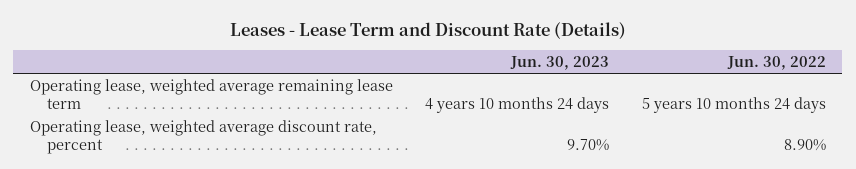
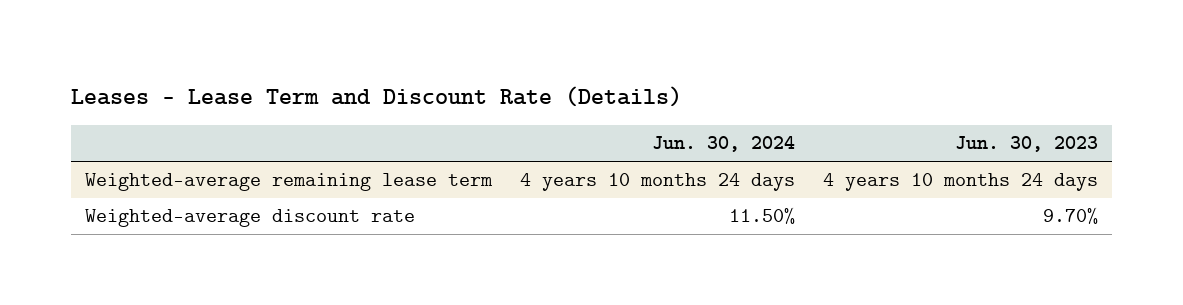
[727,56,827,71] Jun. 30, 2022 -> none
none -> [651,136,795,153] Jun. 30, 2024
[29,78,393,109] Operating lease, weighted average remaining lease term -> [85,173,494,192] Weighted-average remaining lease term
[29,119,377,154] Operating lease, weighted average discount rate, percent -> [85,209,416,228] Weighted-average discount rate

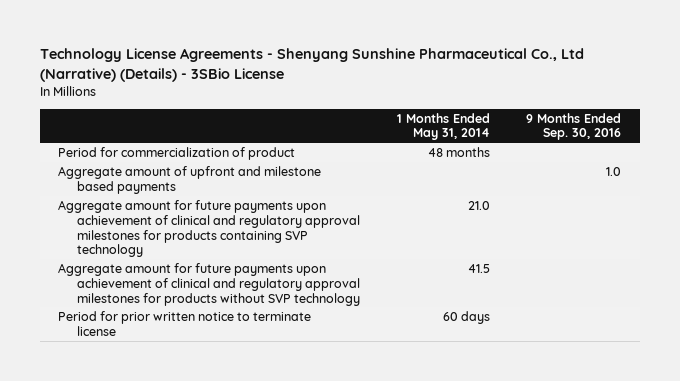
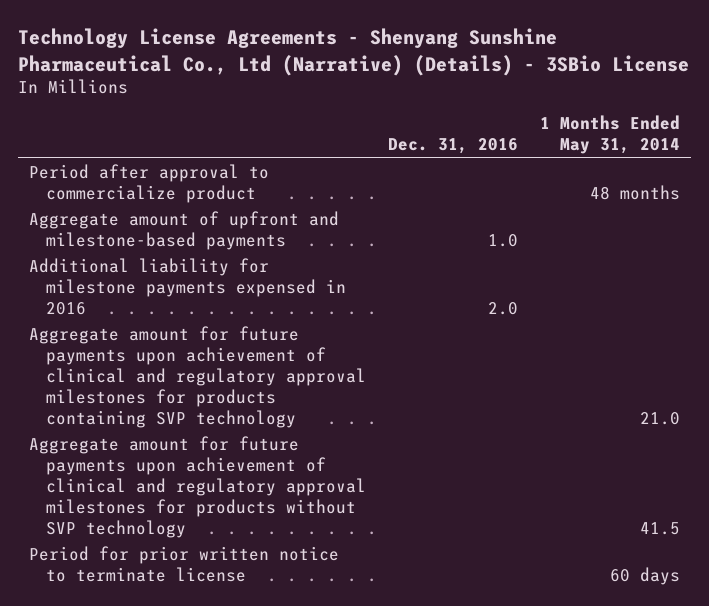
[526,112,622,141] 9 Months Ended Sep. 30, 2016 -> none
none -> [387,138,518,155] Dec. 31, 2016
[58,146,296,160] Period for commercialization of product -> [29,164,270,204] Period after approval to commercialize product
[58,165,322,194] Aggregate amount of upfront and milestone based payments -> [29,211,340,251] Aggregate amount of upfront and milestone-based payments
none -> [29,258,346,315] Additional liability for milestone payments expensed in 2016

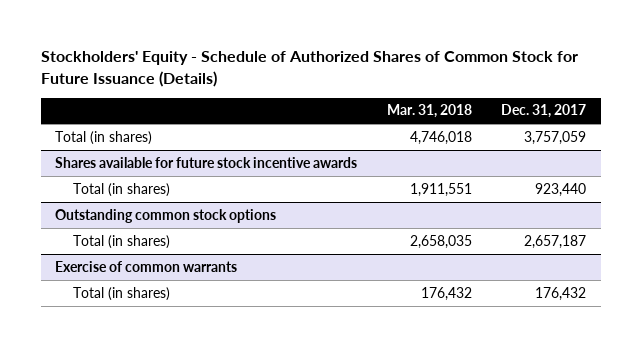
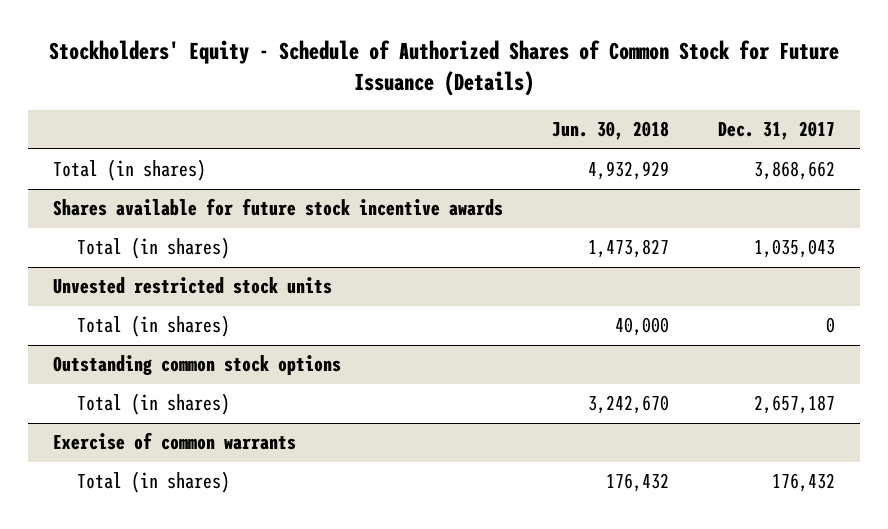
[386,104,472,119] Mar. 31, 2018 -> none
none -> [551,121,669,141] Jun. 30, 2018
[523,130,586,145] 3,757,059 -> [754,161,836,181] 3,868,662
[534,182,586,197] 923,440 -> [754,239,836,259] 1,035,043
none -> [52,277,332,295] Unvested restricted stock units
none -> [76,315,230,338] Total (in shares)

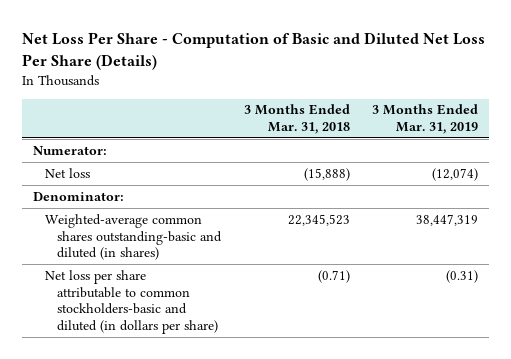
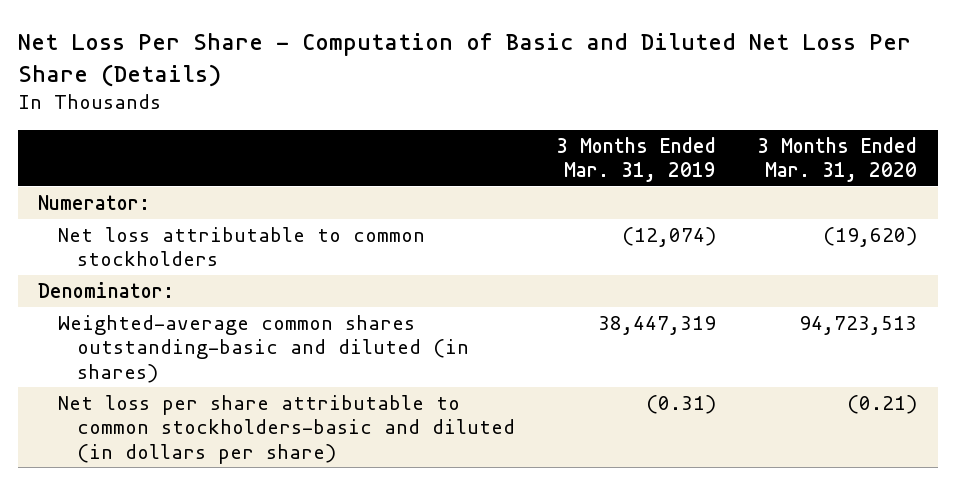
[243,104,350,135] 3 Months Ended Mar. 31, 2018 -> none
none -> [757,136,918,183] 3 Months Ended Mar. 31, 2020
[45,167,91,178] Net loss -> [57,226,425,267] Net loss attributable to common stockholders

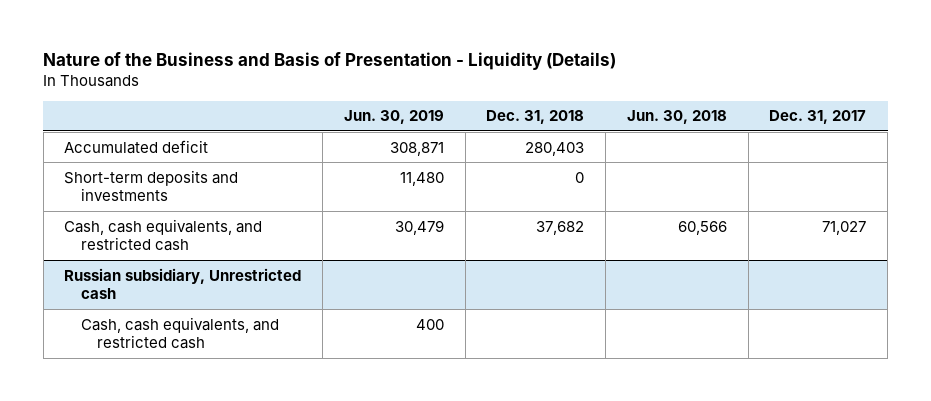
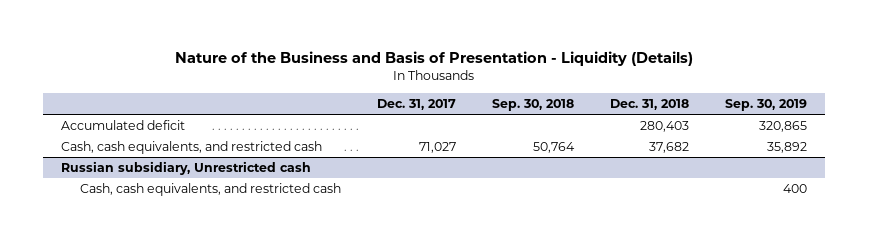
[343,110,444,125] Jun. 30, 2019 -> none
[626,110,727,125] Jun. 30, 2018 -> none
none -> [492,99,575,112] Sep. 30, 2018
none -> [725,99,808,112] Sep. 30, 2019
[64,169,239,202] Short-term deposits and investments -> none

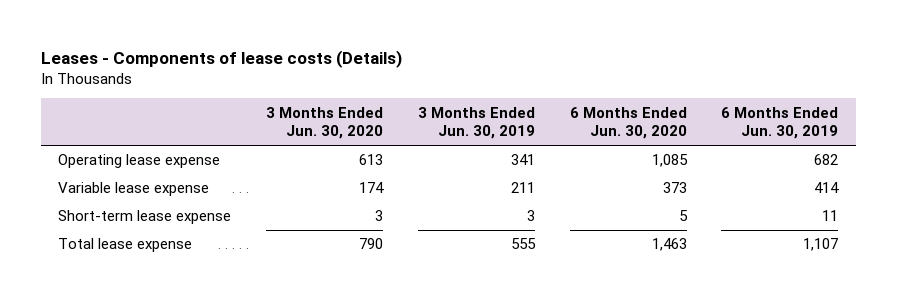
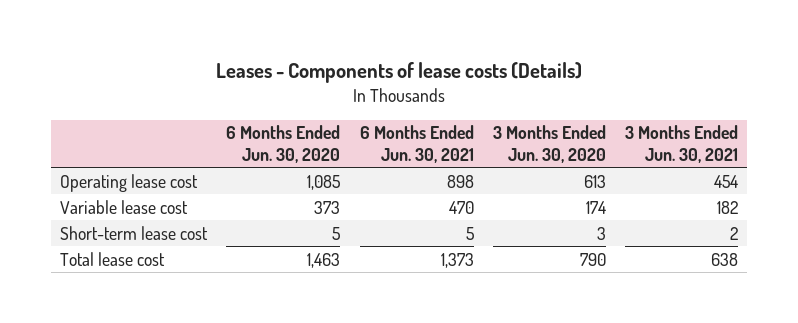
[417,106,535,140] 3 Months Ended Jun. 30, 2019 -> none
[721,106,839,140] 6 Months Ended Jun. 30, 2019 -> none
none -> [359,125,474,163] 6 Months Ended Jun. 30, 2021
none -> [624,125,738,163] 3 Months Ended Jun. 30, 2021
[58,154,221,169] Operating lease expense -> [60,173,199,192] Operating lease cost
[58,182,210,197] Variable lease expense -> [60,199,189,214] Variable lease cost
[58,210,232,225] Short-term lease expense -> [60,225,209,240] Short-term lease cost
[58,238,193,253] Total lease expense -> [60,251,166,266] Total lease cost

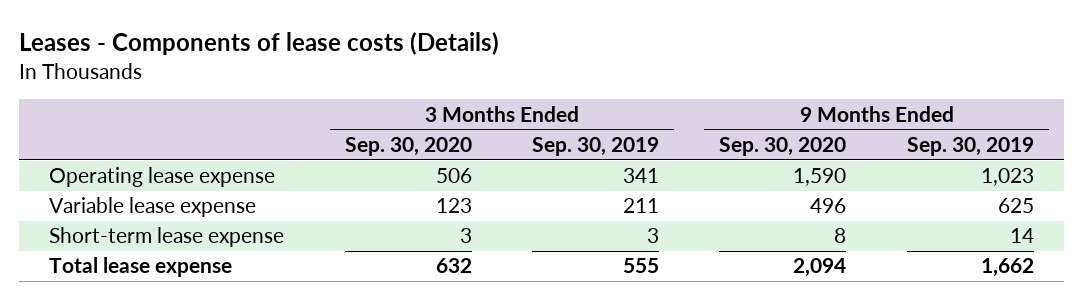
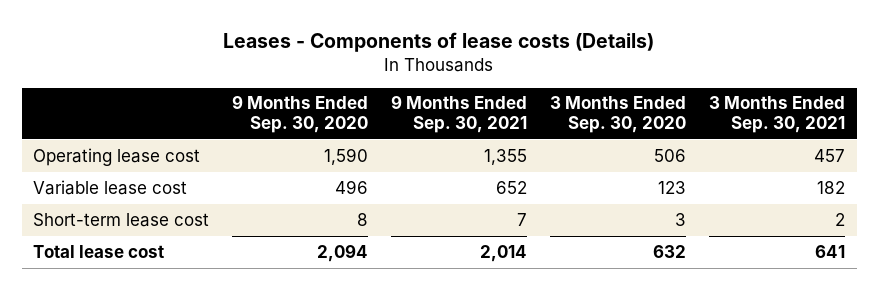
[532,137,660,157] Sep. 30, 2019 -> none
[906,137,1034,157] Sep. 30, 2019 -> none
none -> [391,95,528,134] 9 Months Ended Sep. 30, 2021
none -> [709,96,846,134] 3 Months Ended Sep. 30, 2021
[49,167,276,188] Operating lease expense -> [33,147,201,166] Operating lease cost
[49,197,257,218] Variable lease expense -> [33,179,188,195] Variable lease cost
[49,227,285,248] Short-term lease expense -> [33,212,210,227] Short-term lease cost
[49,257,233,278] Total lease expense -> [33,244,165,258] Total lease cost

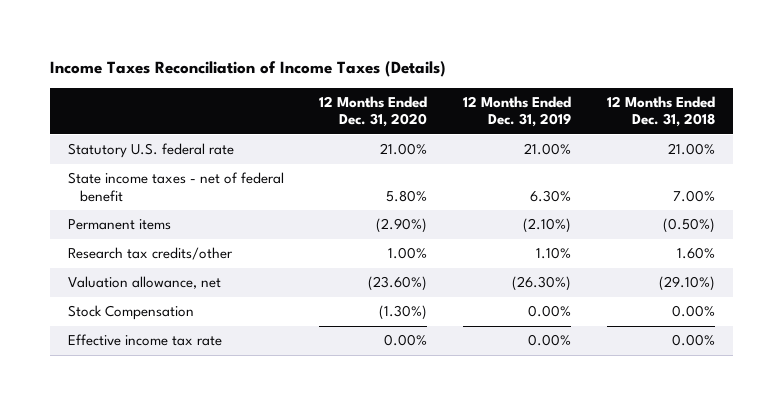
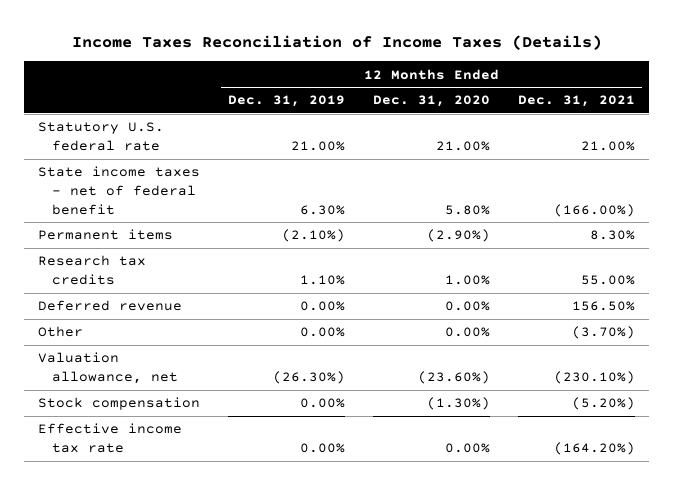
[606,96,715,128] 12 Months Ended Dec. 31, 2018 -> none
none -> [518,95,636,108] Dec. 31, 2021
[67,247,233,261] Research tax credits/other -> [38,255,147,286] Research tax credits
none -> [38,300,183,312] Deferred revenue
none -> [38,326,84,338] Other
[67,305,194,321] Stock Compensation -> [38,397,201,411] Stock compensation

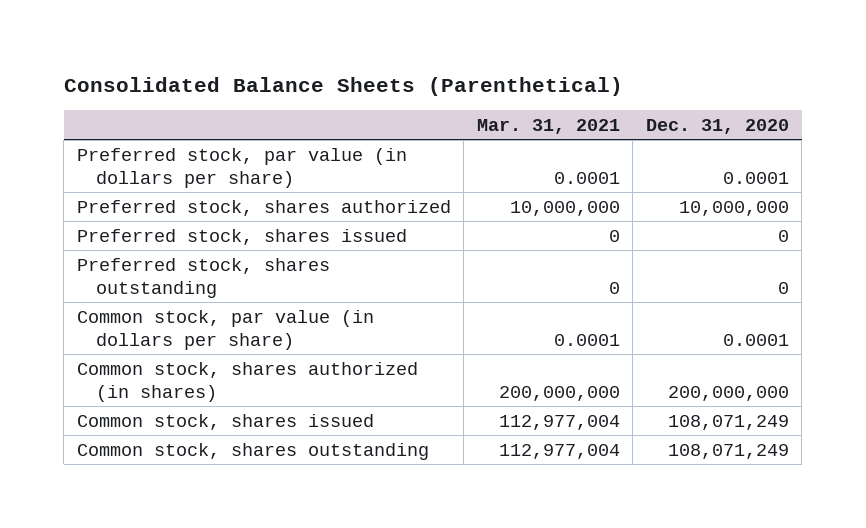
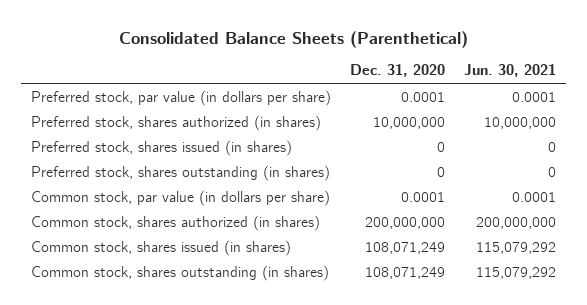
[476,118,620,134] Mar. 31, 2021 -> none
none -> [464,64,557,78] Jun. 30, 2021
[76,199,451,216] Preferred stock, shares authorized -> [30,114,321,131] Preferred stock, shares authorized (in shares)
[76,228,407,245] Preferred stock, shares issued -> [30,139,292,156] Preferred stock, shares issued (in shares)
[76,257,330,298] Preferred stock, shares outstanding -> [30,164,330,181] Preferred stock, shares outstanding (in shares)
[76,413,374,430] Common stock, shares issued -> [30,239,291,256] Common stock, shares issued (in shares)
[76,442,429,460] Common stock, shares outstanding -> [30,264,329,281] Common stock, shares outstanding (in shares)

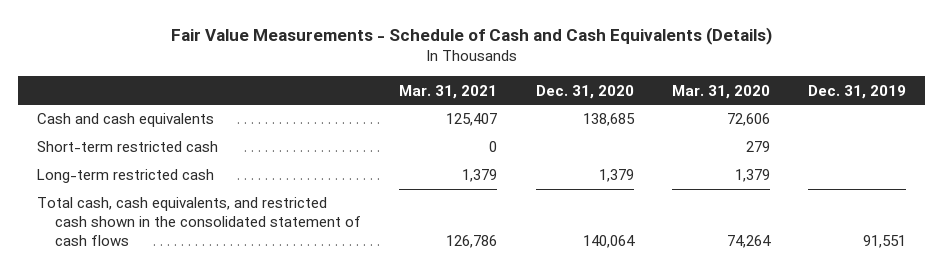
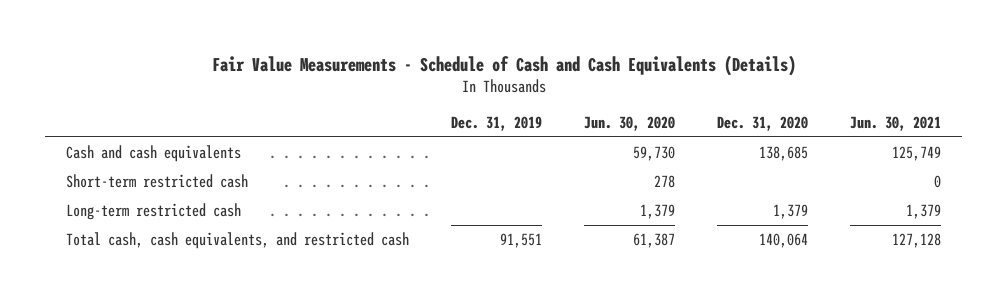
[399,84,498,99] Mar. 31, 2021 -> none
[671,84,770,99] Mar. 31, 2020 -> none
none -> [584,116,676,132] Jun. 30, 2020
none -> [850,116,942,132] Jun. 30, 2021
[37,197,362,246] Total cash, cash equivalents, and restricted cash shown in the consolidated statement of cash flows -> [66,231,410,249] Total cash, cash equivalents, and restricted cash

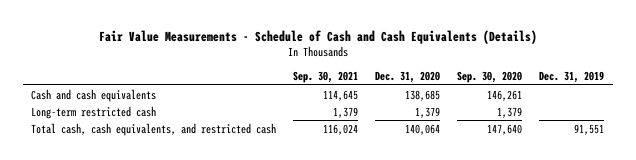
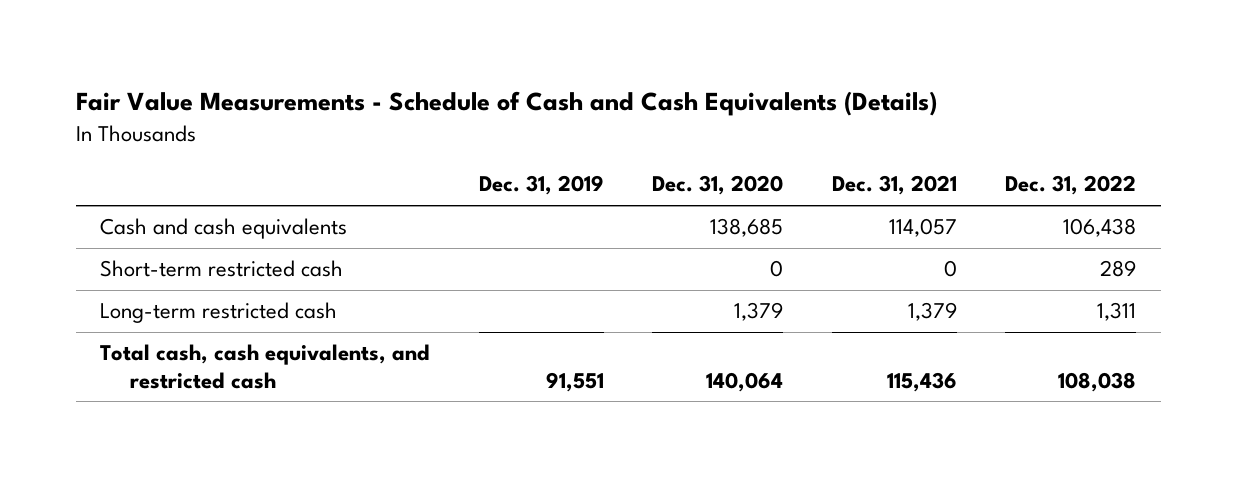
[293,71,359,84] Sep. 30, 2021 -> none
[457,71,523,84] Sep. 30, 2020 -> none
none -> [831,175,957,196] Dec. 31, 2021
none -> [1005,175,1137,196] Dec. 31, 2022
none -> [99,260,343,278] Short-term restricted cash

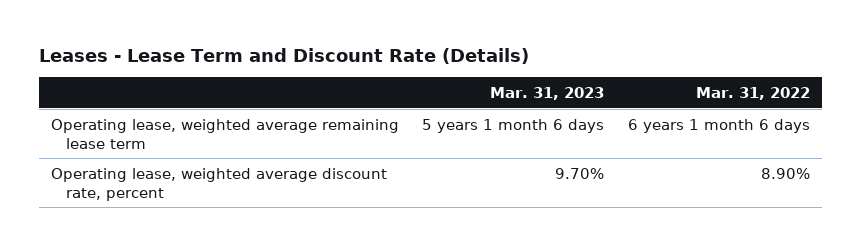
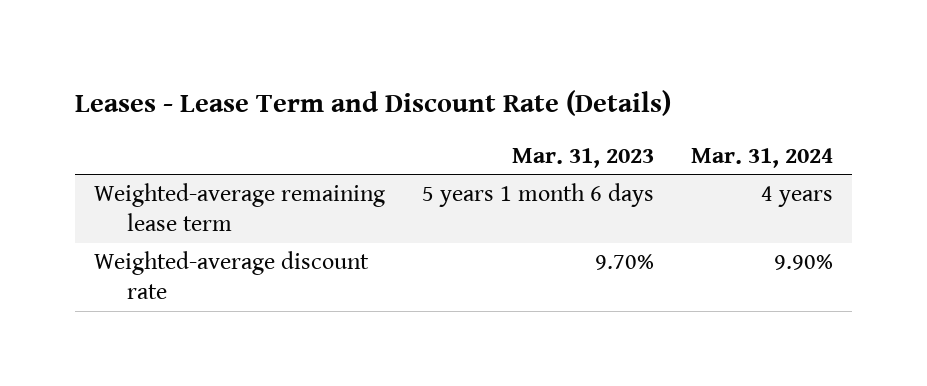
[696,87,811,101] Mar. 31, 2022 -> none
none -> [691,147,834,168] Mar. 31, 2024
[50,118,399,149] Operating lease, weighted average remaining lease term -> [93,183,385,232] Weighted-average remaining lease term
[50,167,387,201] Operating lease, weighted average discount rate, percent -> [93,251,369,300] Weighted-average discount rate

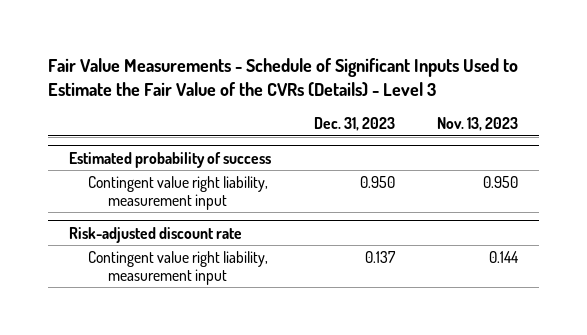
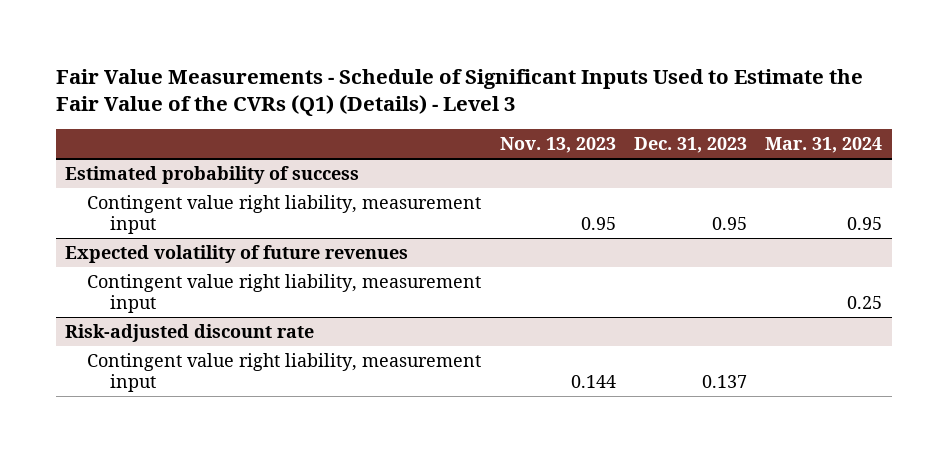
[47,58,518,98] Fair Value Measurements - Schedule of Significant Inputs Used to Estimate the Fair Value of the CVRs (Details) - Level 3 -> [55,68,863,117] Fair Value Measurements - Schedule of Significant Inputs Used to Estimate the Fair Value of the CVRs (Q1) (Details) - Level 3
none -> [765,137,883,154] Mar. 31, 2024
[359,175,395,188] 0.950 -> [712,216,748,230] 0.95
[483,175,519,188] 0.950 -> [580,216,616,230] 0.95
none -> [64,244,408,263] Expected volatility of future revenues
none -> [87,273,482,313] Contingent value right liability, measurement input

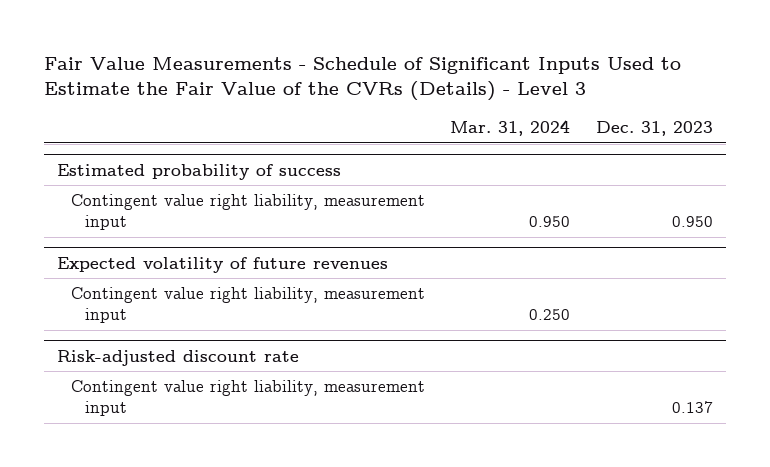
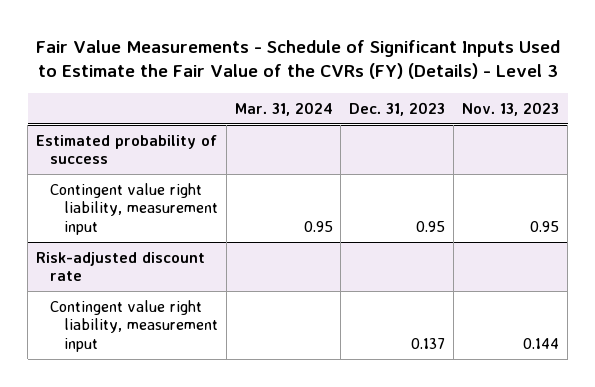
[43,56,681,102] Fair Value Measurements - Schedule of Significant Inputs Used to Estimate the Fair Value of the CVRs (Details) - Level 3 -> [35,39,560,80] Fair Value Measurements - Schedule of Significant Inputs Used to Estimate the Fair Value of the CVRs (FY) (Details) - Level 3
none -> [462,101,560,116] Nov. 13, 2023
[56,256,388,273] Expected volatility of future revenues -> none
[70,286,425,324] Contingent value right liability, measurement input -> none
[529,216,571,228] 0.950 -> [303,221,333,233] 0.95
[672,216,714,228] 0.950 -> [416,221,446,233] 0.95

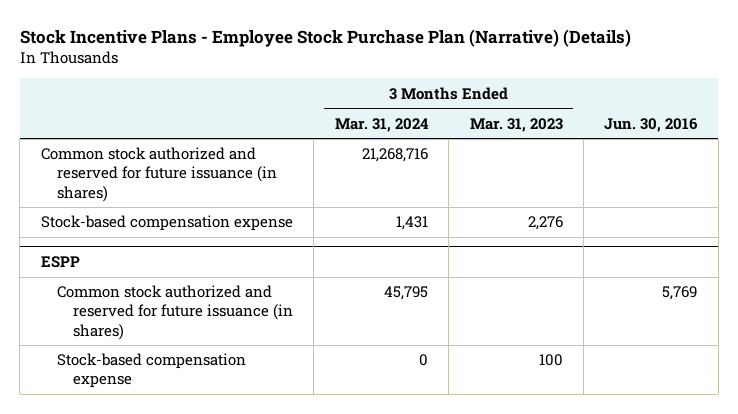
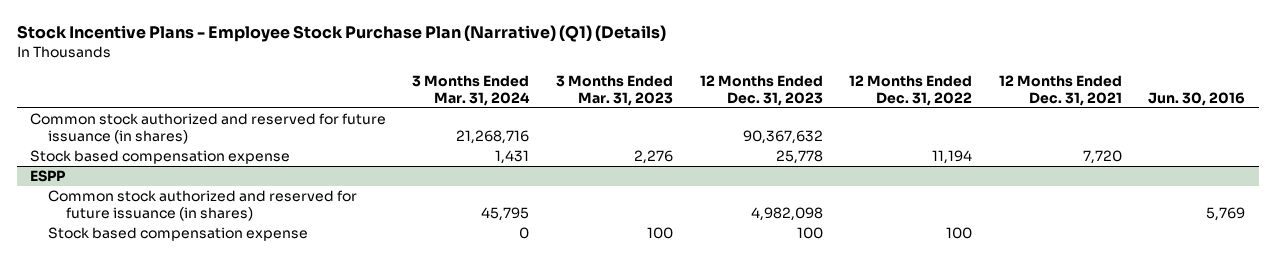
[19,29,631,48] Stock Incentive Plans - Employee Stock Purchase Plan (Narrative) (Details) -> [16,25,666,43] Stock Incentive Plans - Employee Stock Purchase Plan (Narrative) (Q1) (Details)
none -> [699,74,823,106] 12 Months Ended Dec. 31, 2023
none -> [849,74,973,106] 12 Months Ended Dec. 31, 2022
none -> [998,74,1122,106] 12 Months Ended Dec. 31, 2021
[40,215,293,232] Stock-based compensation expense -> [29,150,290,165] Stock based compensation expense
[56,353,246,389] Stock-based compensation expense -> [48,227,309,242] Stock based compensation expense

